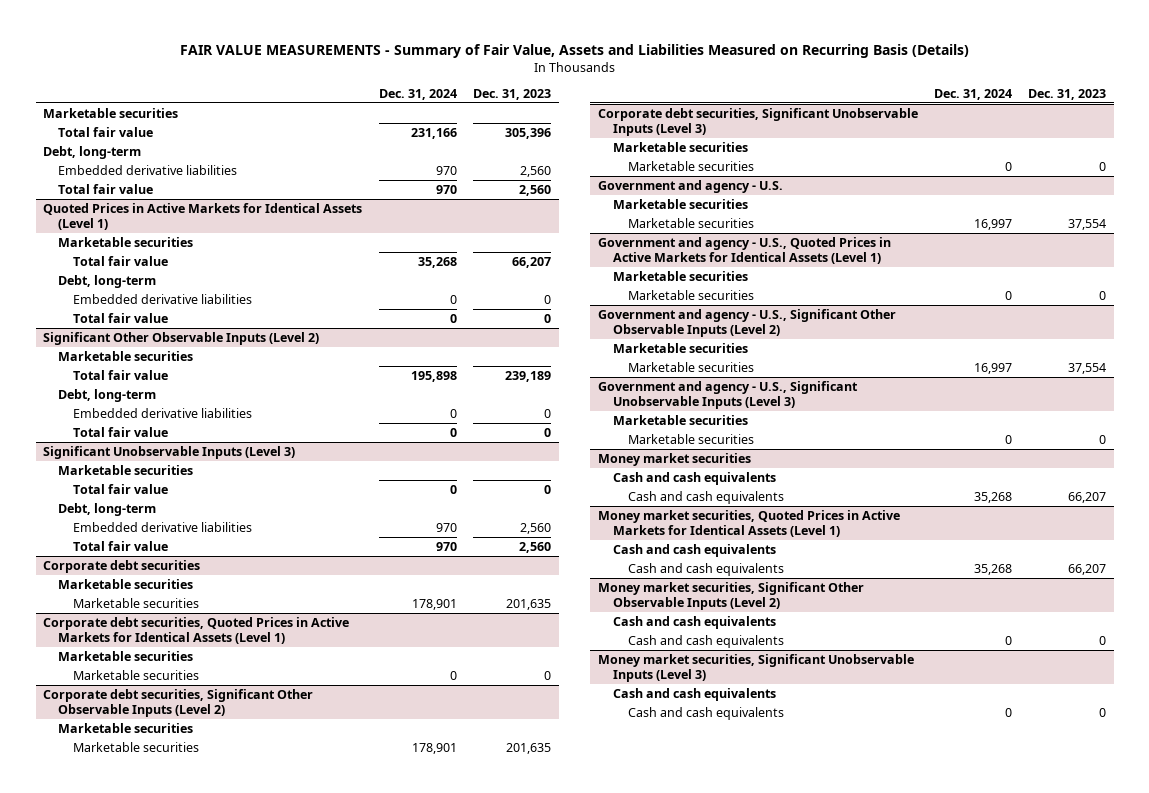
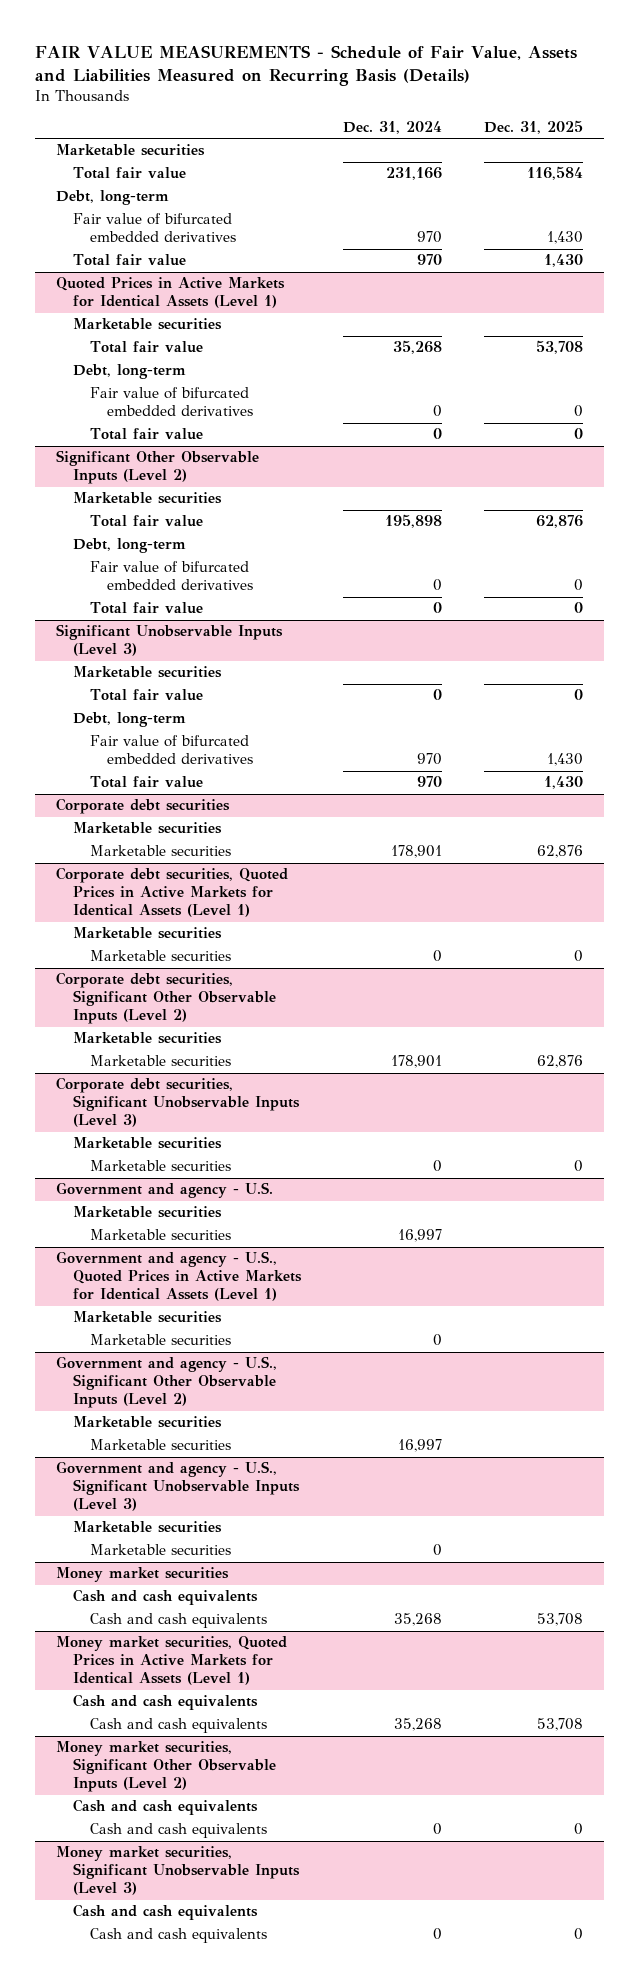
[179,43,969,58] FAIR VALUE MEASUREMENTS - Summary of Fair Value, Assets and Liabilities Measured on Recurring Basis (Details) -> [35,45,578,86] FAIR VALUE MEASUREMENTS - Schedule of Fair Value, Assets and Liabilities Measured on Recurring Basis (Details)
[473,88,552,100] Dec. 31, 2023 -> none
none -> [483,120,583,135] Dec. 31, 2025
[58,164,238,175] Embedded derivative liabilities -> [73,213,237,243] Fair value of bifurcated embedded derivatives
[73,293,253,304] Embedded derivative liabilities -> [90,387,254,417] Fair value of bifurcated embedded derivatives
[73,407,253,418] Embedded derivative liabilities -> [90,561,254,591] Fair value of bifurcated embedded derivatives
[73,521,253,532] Embedded derivative liabilities -> [90,735,254,765] Fair value of bifurcated embedded derivatives

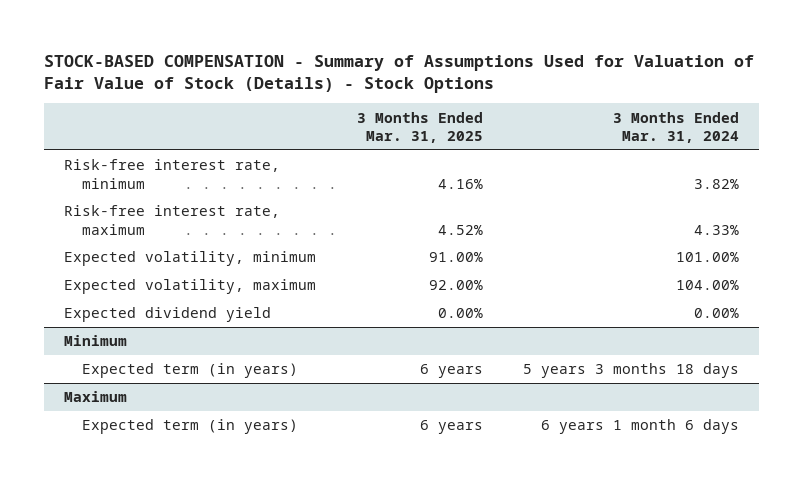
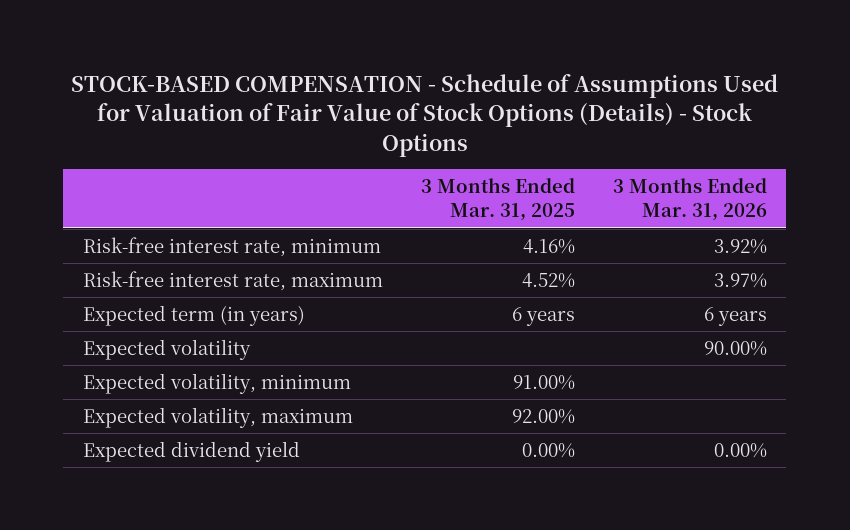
[44,54,755,93] STOCK-BASED COMPENSATION - Summary of Assumptions Used for Valuation of Fair Value of Stock (Details) - Stock Options -> [70,74,778,157] STOCK-BASED COMPENSATION - Schedule of Assumptions Used for Valuation of Fair Value of Stock Options (Details) - Stock Options
[613,111,740,143] 3 Months Ended Mar. 31, 2024 -> none
none -> [613,178,768,222] 3 Months Ended Mar. 31, 2026
none -> [82,305,305,327] Expected term (in years)
none -> [82,339,251,361] Expected volatility
[64,335,128,347] Minimum -> none
[82,363,299,379] Expected term (in years) -> none
[64,391,128,403] Maximum -> none
[82,419,299,435] Expected term (in years) -> none

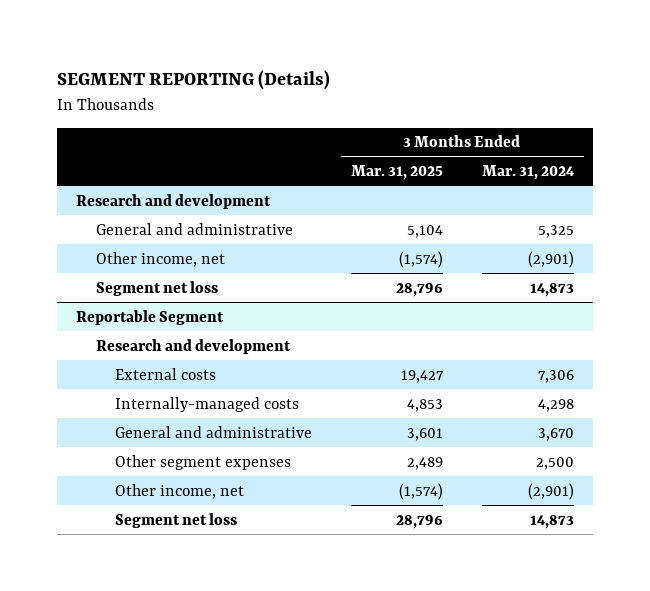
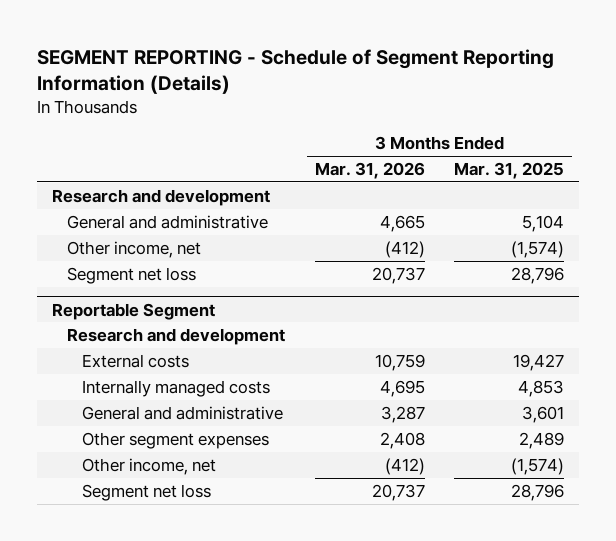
[56,70,330,91] SEGMENT REPORTING (Details) -> [36,48,554,95] SEGMENT REPORTING - Schedule of Segment Reporting Information (Details)
[481,165,575,181] Mar. 31, 2024 -> none
none -> [314,161,425,179] Mar. 31, 2026
[114,396,299,412] Internally-managed costs -> [81,379,270,397] Internally managed costs

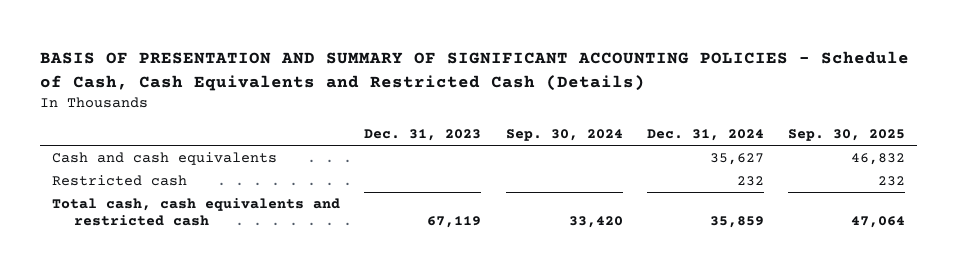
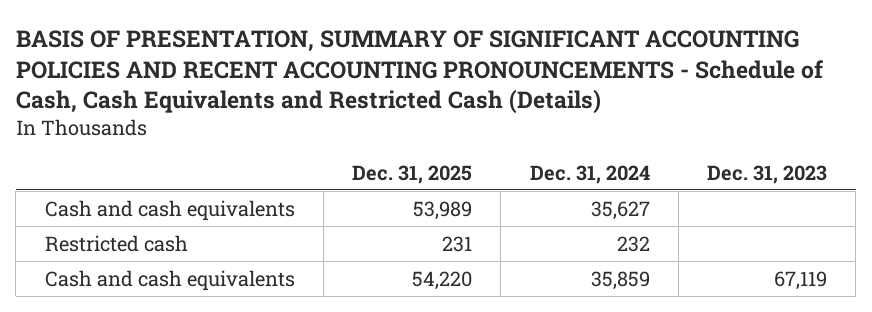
[40,51,910,91] BASIS OF PRESENTATION AND SUMMARY OF SIGNIFICANT ACCOUNTING POLICIES - Schedule of Cash, Cash Equivalents and Restricted Cash (Details) -> [15,29,824,115] BASIS OF PRESENTATION, SUMMARY OF SIGNIFICANT ACCOUNTING POLICIES AND RECENT ACCOUNTING PRONOUNCEMENTS - Schedule of Cash, Cash Equivalents and Restricted Cash (Details)
[505,129,623,142] Sep. 30, 2024 -> none
[788,129,906,142] Sep. 30, 2025 -> none
none -> [352,164,473,184] Dec. 31, 2025
[52,197,341,227] Total cash, cash equivalents and restricted cash -> [44,269,295,291] Cash and cash equivalents

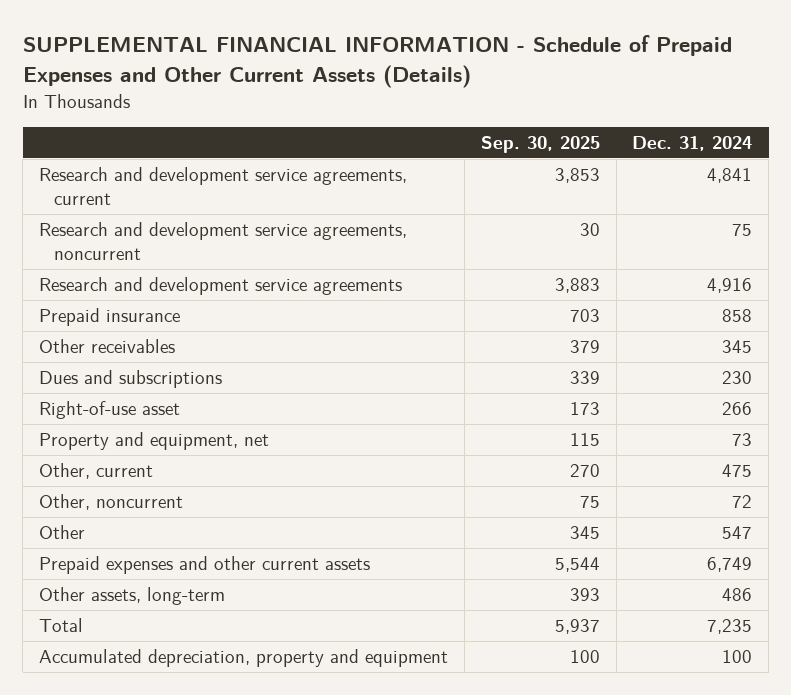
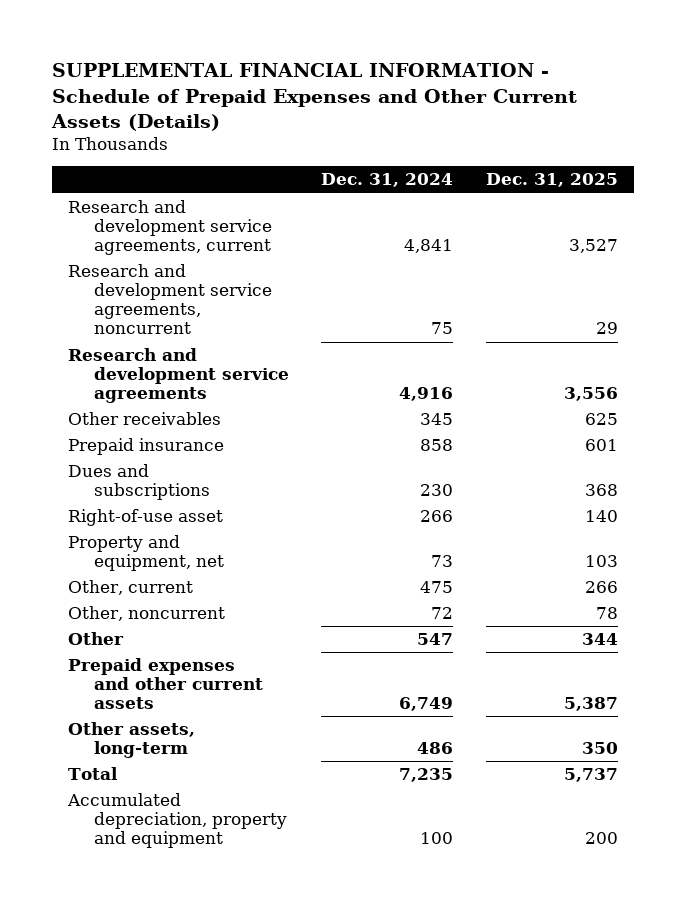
[480,136,600,154] Sep. 30, 2025 -> none
none -> [485,173,618,188] Dec. 31, 2025
[39,307,181,326] Prepaid insurance -> [68,438,225,456] Prepaid insurance

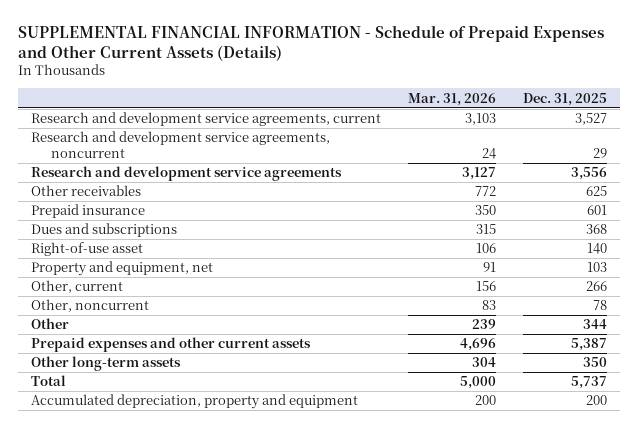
[321,173,454,188] Dec. 31, 2024 -> none
none -> [408,92,497,106] Mar. 31, 2026
[68,722,196,759] Other assets, long-term -> [31,356,182,372] Other long-term assets

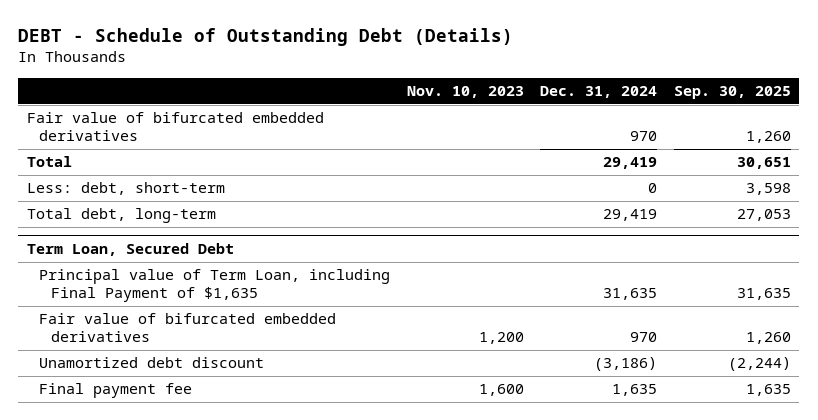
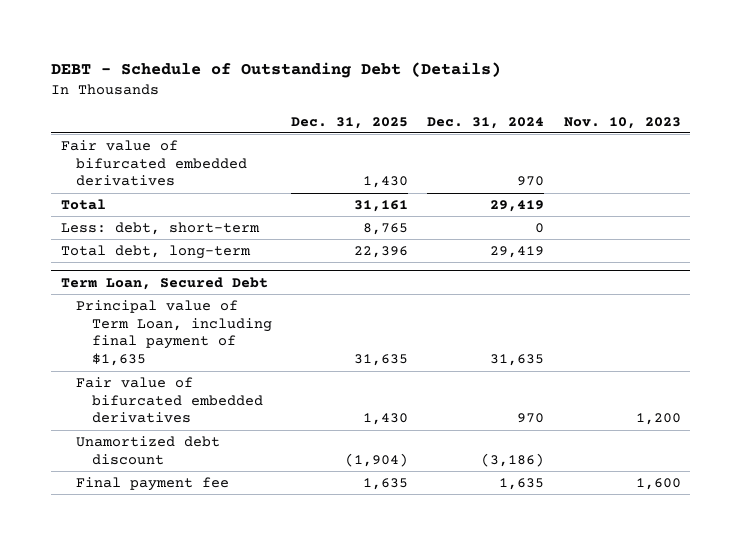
[673,86,791,100] Sep. 30, 2025 -> none
none -> [291,116,409,129] Dec. 31, 2025
[38,269,390,303] Principal value of Term Loan, including Final Payment of $1,635 -> [76,300,272,367] Principal value of Term Loan, including final payment of $1,635

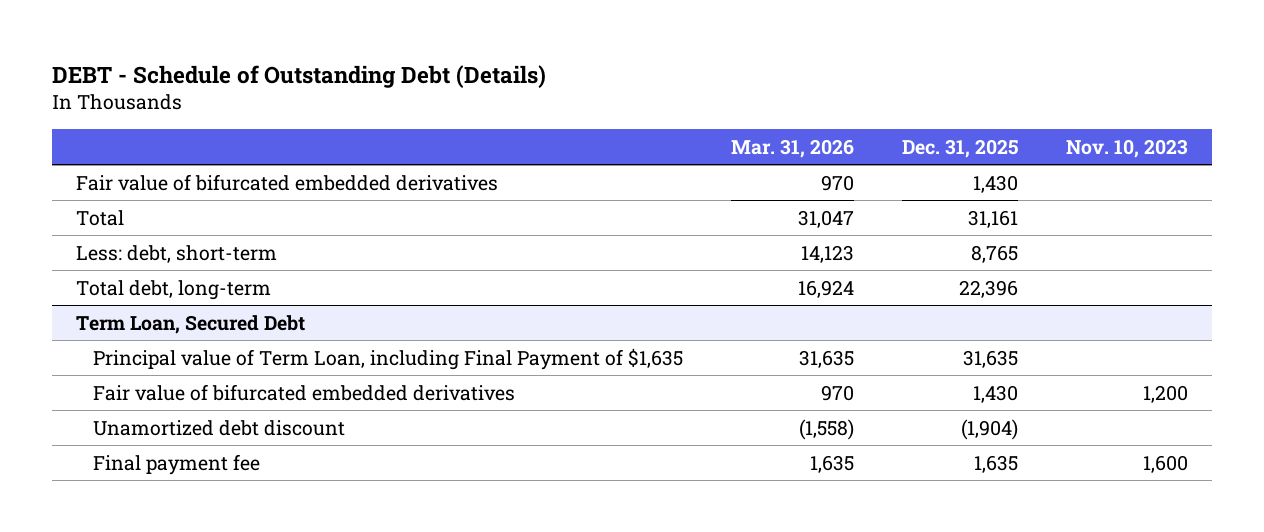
[427,116,545,129] Dec. 31, 2024 -> none
none -> [731,138,855,158] Mar. 31, 2026
[76,300,272,367] Principal value of Term Loan, including final payment of $1,635 -> [93,347,684,370] Principal value of Term Loan, including Final Payment of $1,635

